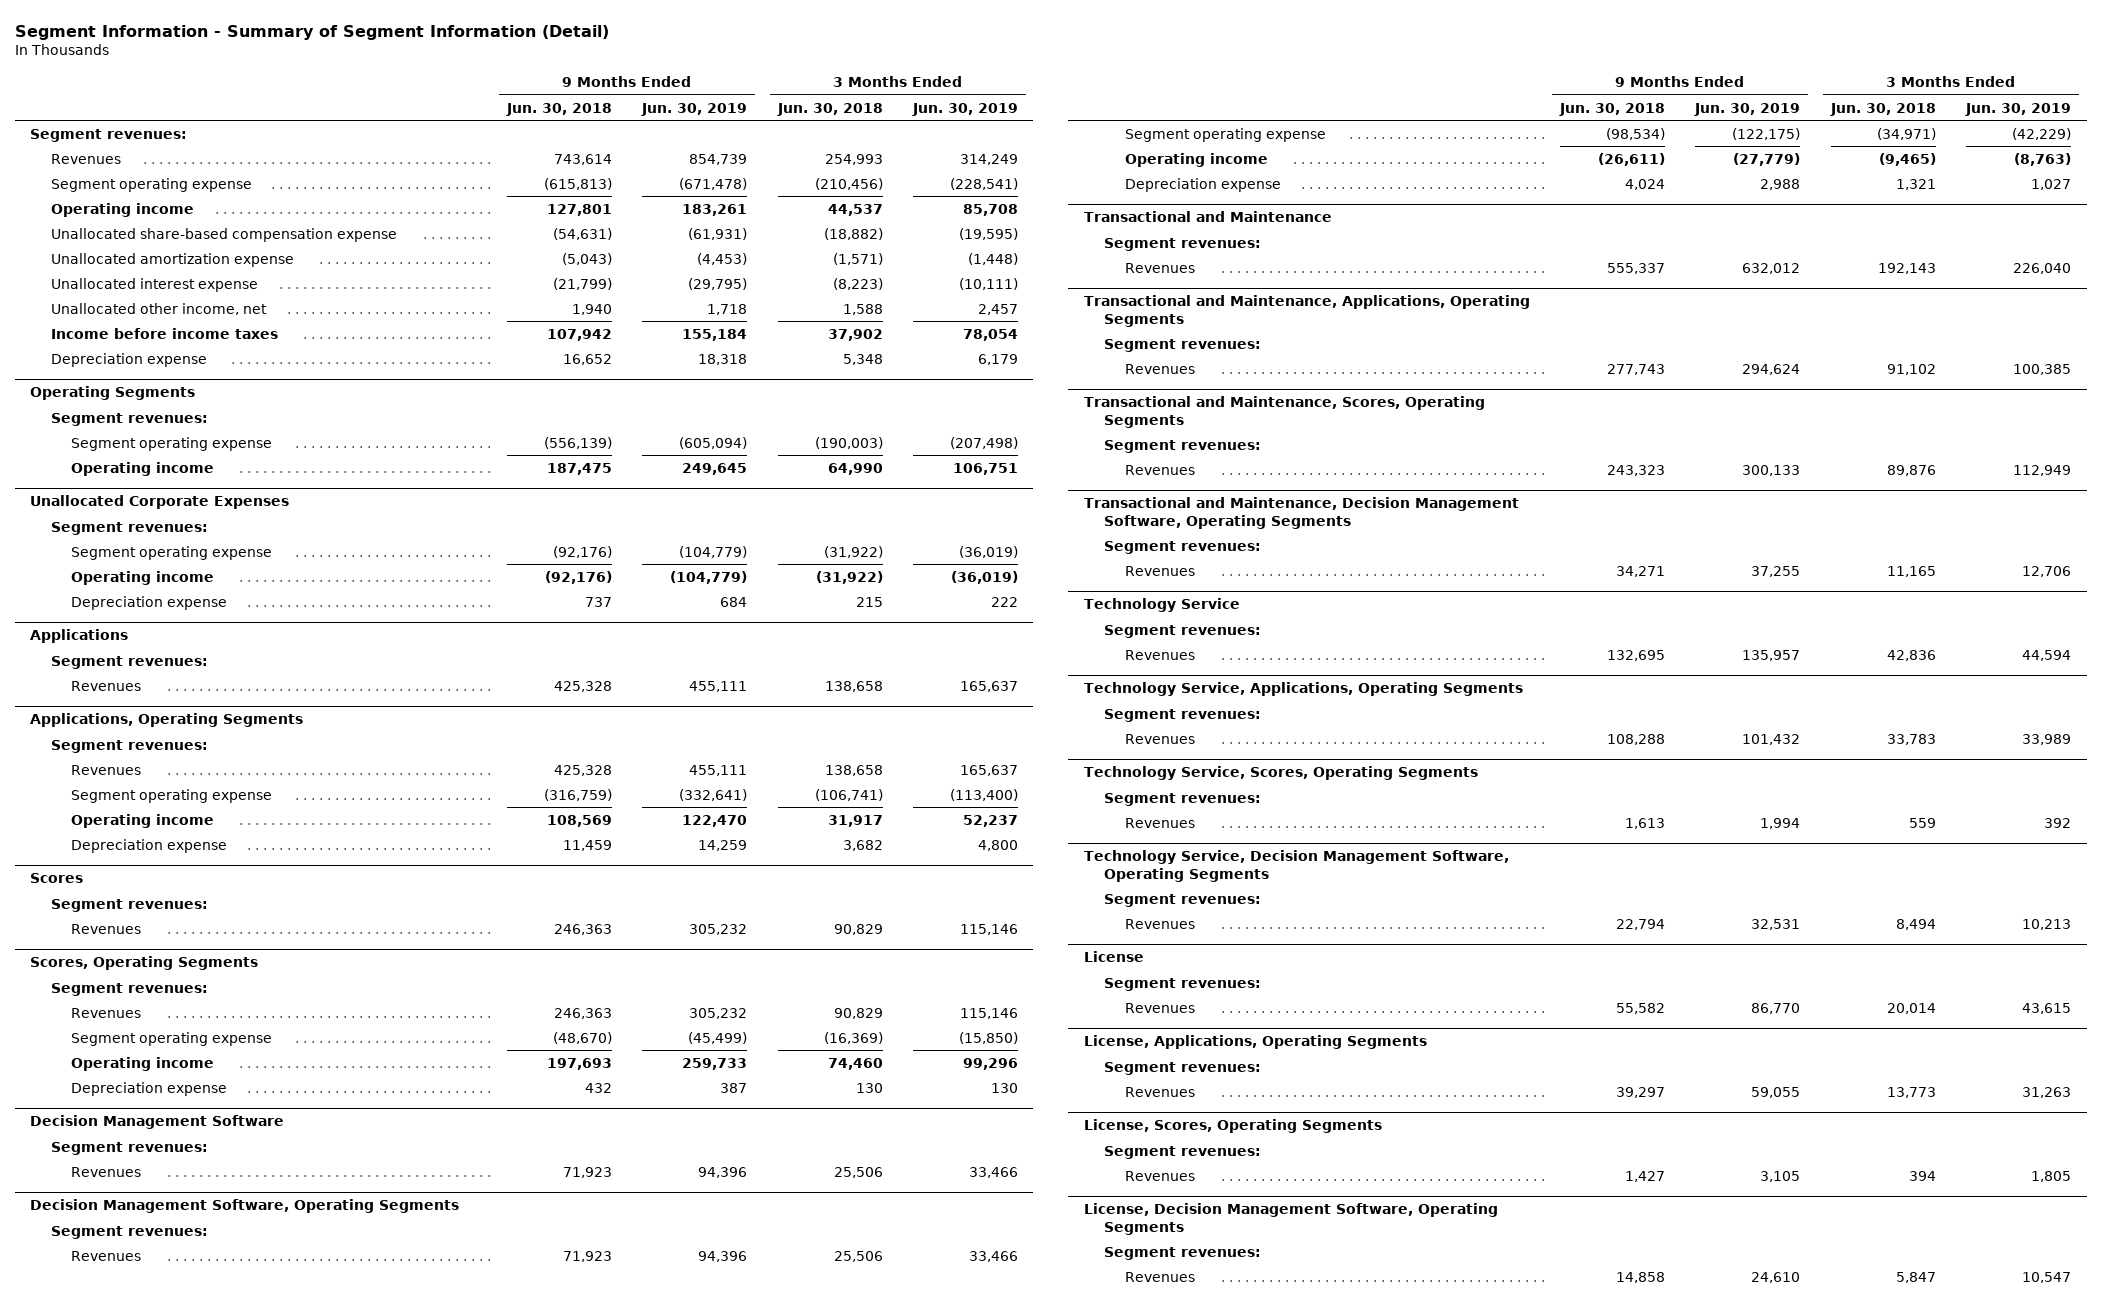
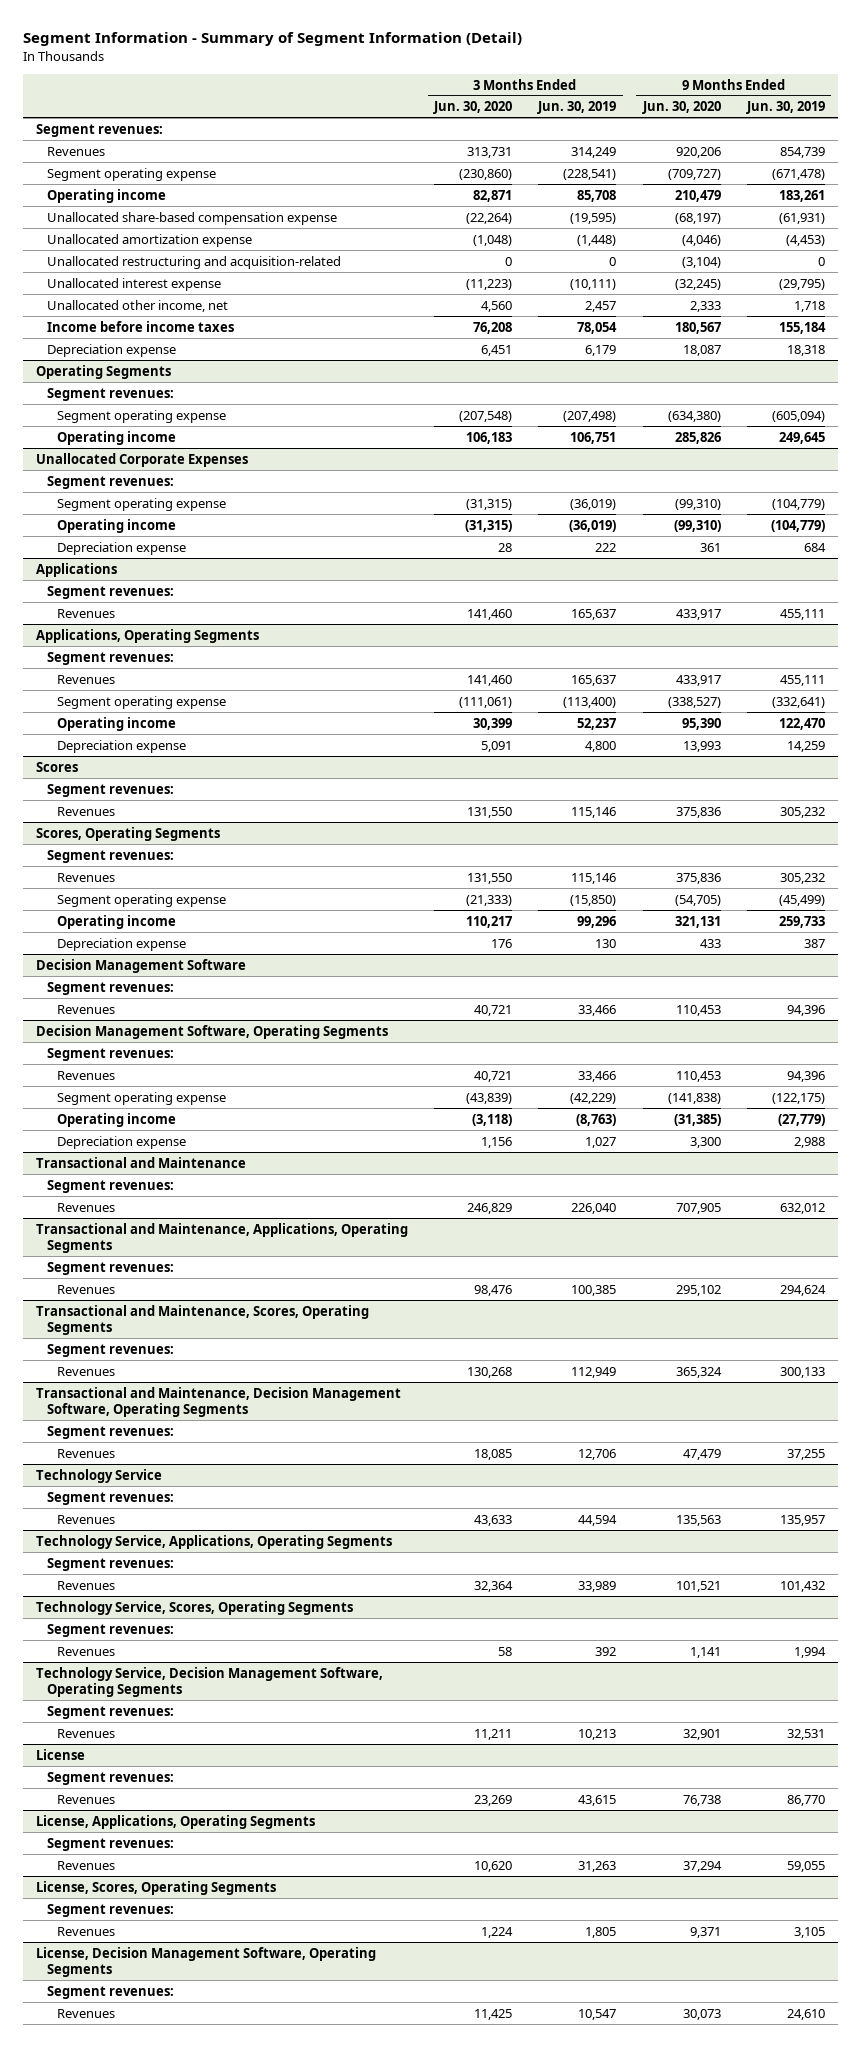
[505,102,612,116] Jun. 30, 2018 -> none
[776,102,883,116] Jun. 30, 2018 -> none
none -> [433,101,513,115] Jun. 30, 2020
none -> [641,101,721,115] Jun. 30, 2020
none -> [46,255,341,269] Unallocated restructuring and acquisition-related

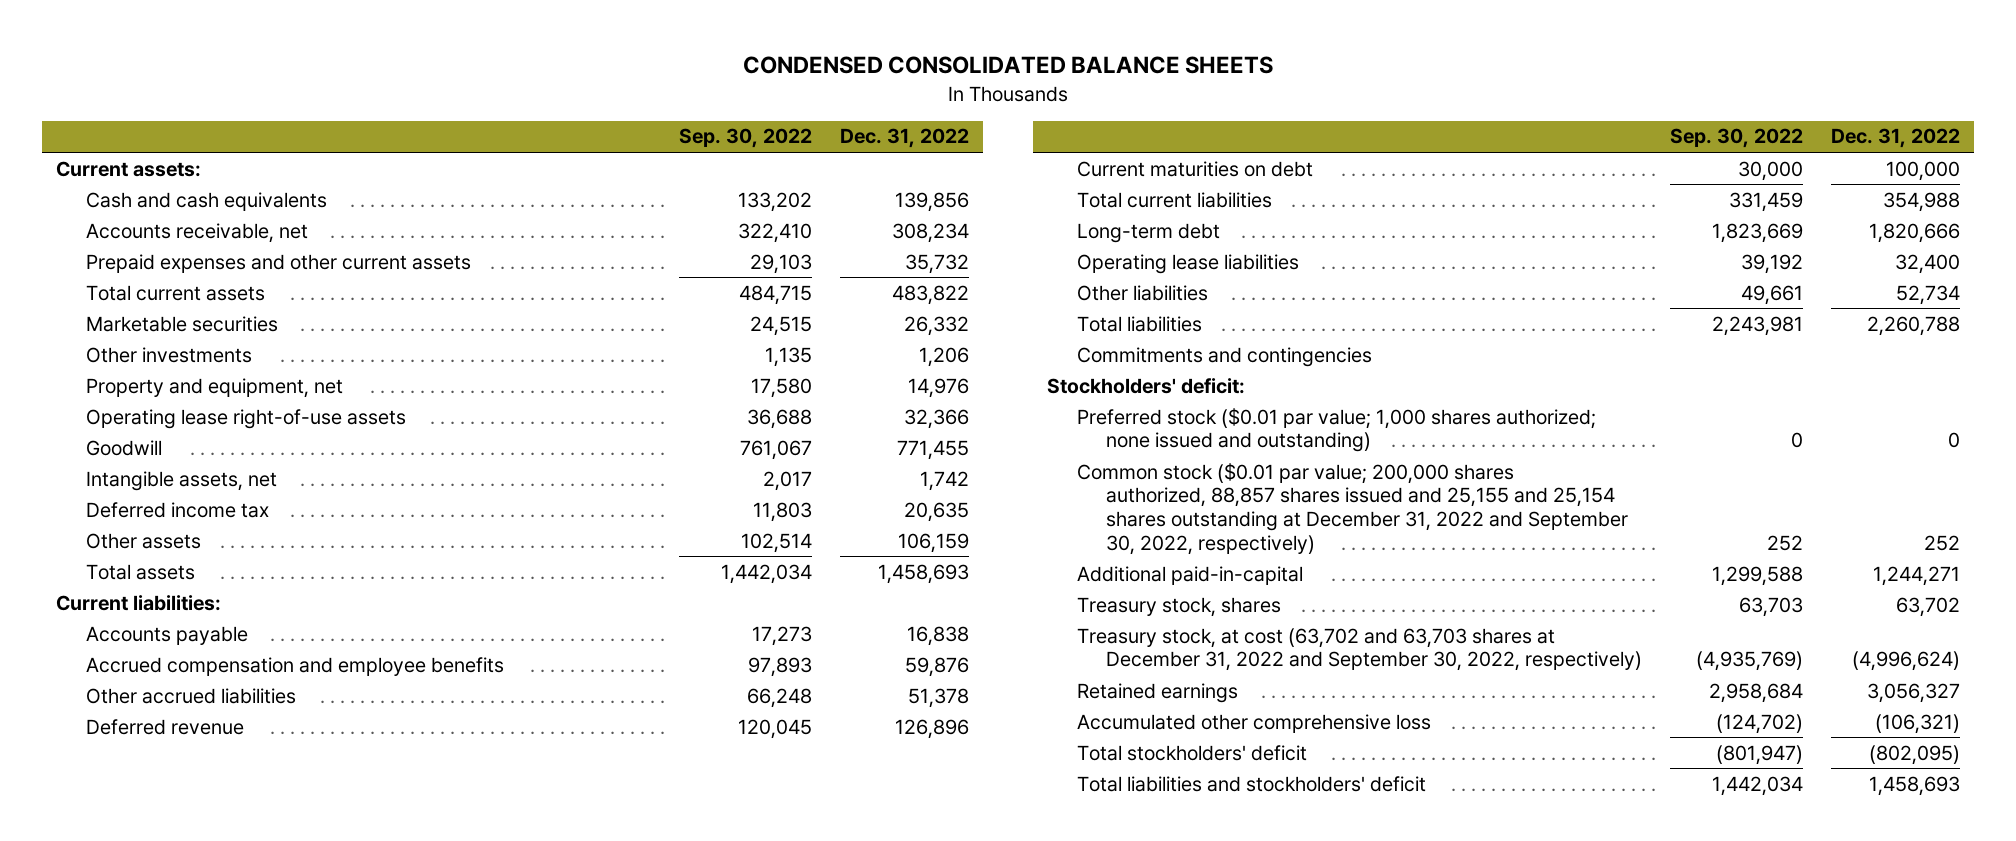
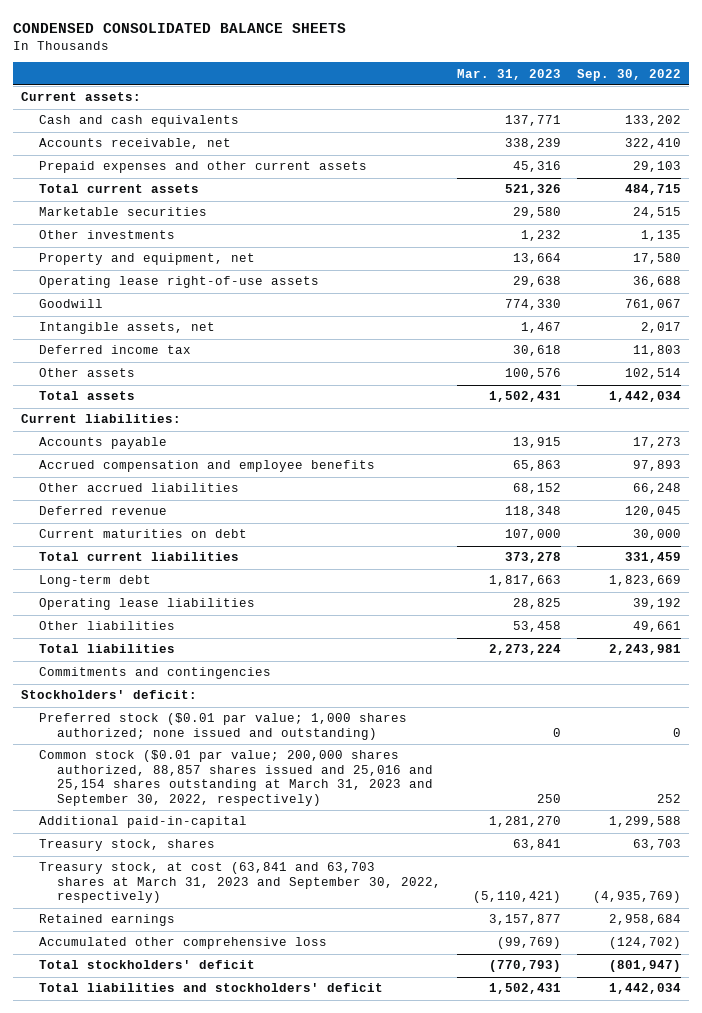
[840,128,970,149] Dec. 31, 2022 -> none
none -> [456,68,561,80] Mar. 31, 2023
[1076,462,1629,555] Common stock ($0.01 par value; 200,000 shares authorized, 88,857 shares issued and 25,155 and 25,154 shares outstanding at December 31, 2022 and September 30, 2022, respectively) -> [39,750,433,806] Common stock ($0.01 par value; 200,000 shares authorized, 88,857 shares issued and 25,016 and 25,154 shares outstanding at March 31, 2023 and September 30, 2022, respectively)
[1076,627,1643,672] Treasury stock, at cost (63,702 and 63,703 shares at December 31, 2022 and September 30, 2022, respectively) -> [39,862,441,904] Treasury stock, at cost (63,841 and 63,703 shares at March 31, 2023 and September 30, 2022, respectively)

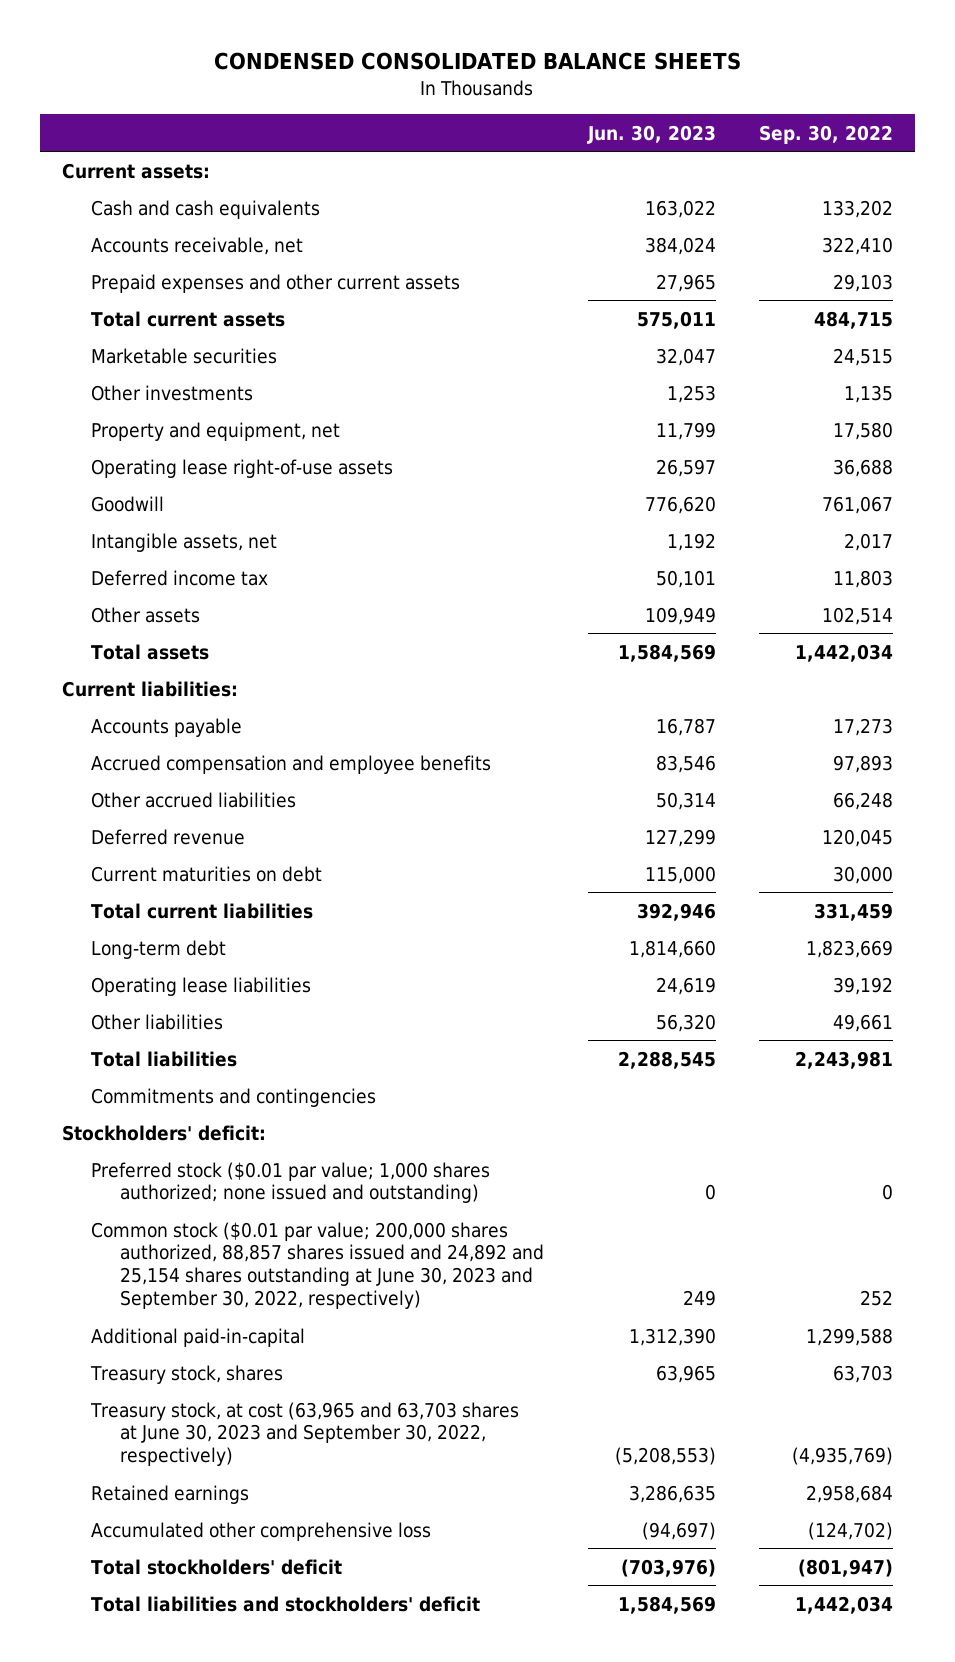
[456,68,561,80] Mar. 31, 2023 -> none
none -> [586,124,716,144] Jun. 30, 2023
[39,750,433,806] Common stock ($0.01 par value; 200,000 shares authorized, 88,857 shares issued and 25,016 and 25,154 shares outstanding at March 31, 2023 and September 30, 2022, respectively) -> [90,1221,545,1310] Common stock ($0.01 par value; 200,000 shares authorized, 88,857 shares issued and 24,892 and 25,154 shares outstanding at June 30, 2023 and September 30, 2022, respectively)
[39,862,441,904] Treasury stock, at cost (63,841 and 63,703 shares at March 31, 2023 and September 30, 2022, respectively) -> [89,1401,519,1467] Treasury stock, at cost (63,965 and 63,703 shares at June 30, 2023 and September 30, 2022, respectively)

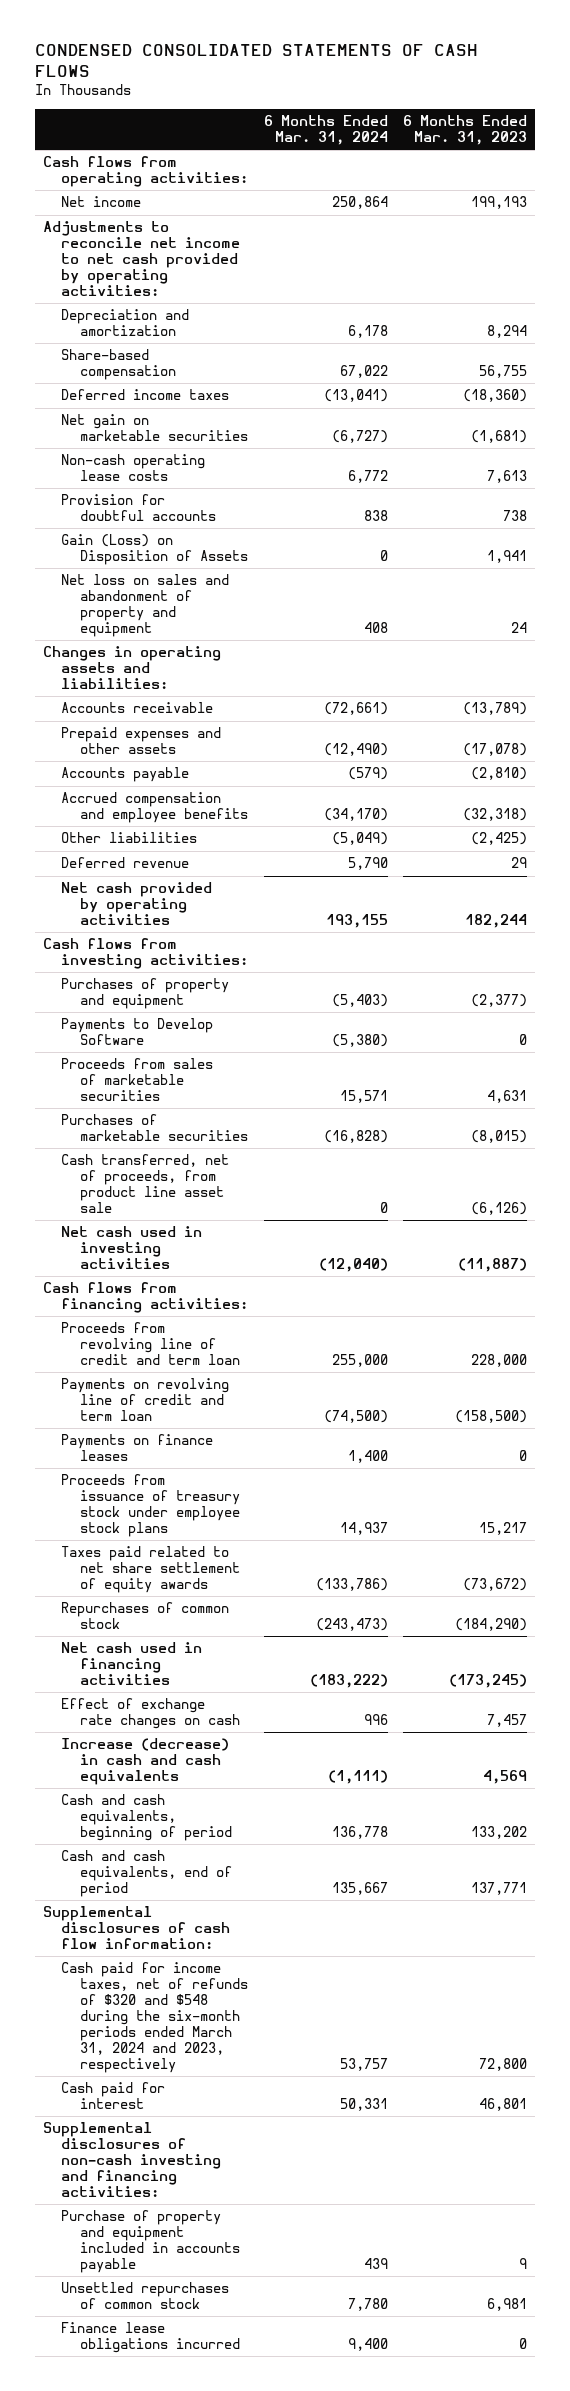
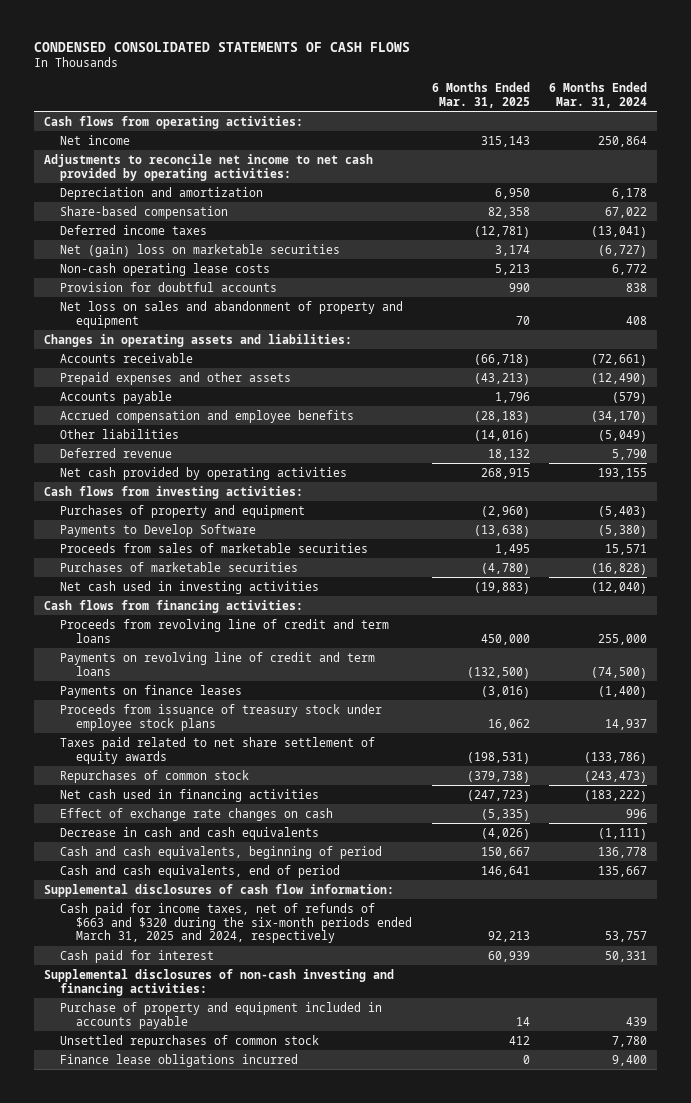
[403,115,528,145] 6 Months Ended Mar. 31, 2023 -> none
none -> [431,81,530,108] 6 Months Ended Mar. 31, 2025
[61,414,248,442] Net gain on marketable securities -> [60,243,341,257] Net (gain) loss on marketable securities
[61,534,248,566] Gain (Loss) on Disposition of Assets -> none
[61,1154,230,1214] Cash transferred, net of proceeds, from product line asset sale -> none
[61,1322,240,1366] Proceeds from revolving line of credit and term loan -> [60,618,390,643] Proceeds from revolving line of credit and term loans
[61,1378,230,1422] Payments on revolving line of credit and term loan -> [60,651,376,676] Payments on revolving line of credit and term loans
[347,1450,388,1464] 1,400 -> [598,685,648,698] (1,400)
[61,1738,230,1786] Increase (decrease) in cash and cash equivalents -> [60,826,320,840] Decrease in cash and cash equivalents
[61,1962,248,2073] Cash paid for income taxes, net of refunds of $320 and $548 during the six-month periods ended March 31, 2024 and 2023, respectively -> [60,902,413,944] Cash paid for income taxes, net of refunds of $663 and $320 during the six-month periods ended March 31, 2025 and 2024, respectively

